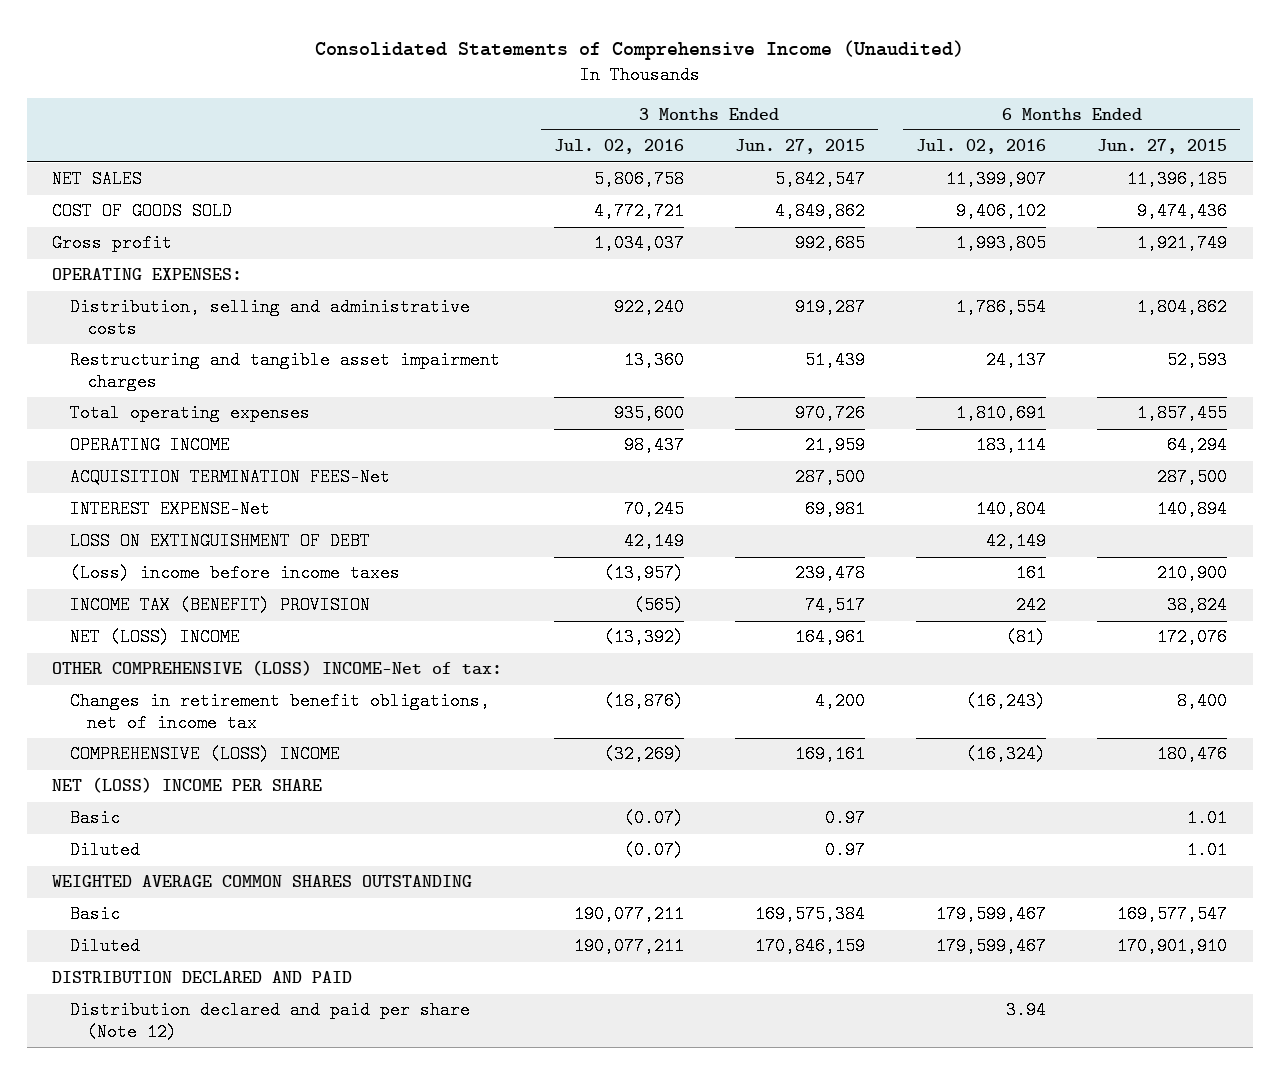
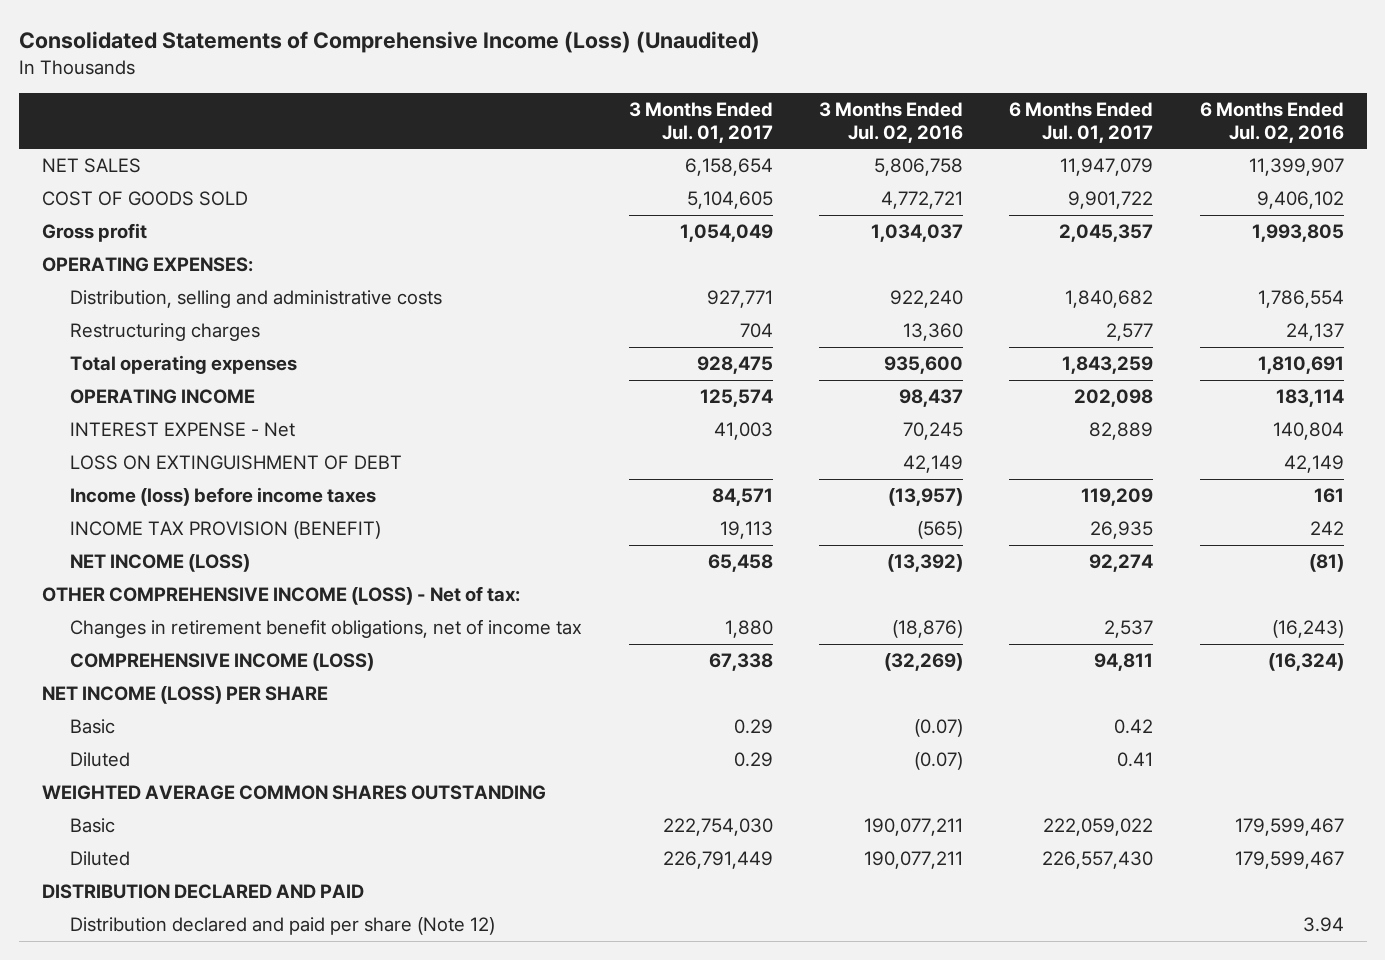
[314,40,964,61] Consolidated Statements of Comprehensive Income (Unaudited) -> [18,31,760,54] Consolidated Statements of Comprehensive Income (Loss) (Unaudited)
[734,139,865,155] Jun. 27, 2015 -> none
[1097,139,1228,155] Jun. 27, 2015 -> none
none -> [628,101,773,143] 3 Months Ended Jul. 01, 2017
none -> [1009,101,1154,143] 6 Months Ended Jul. 01, 2017
[69,351,500,392] Restructuring and tangible asset impairment charges -> [70,323,261,342] Restructuring charges
[69,468,390,487] ACQUISITION TERMINATION FEES-Net -> none
[69,500,270,519] INTEREST EXPENSE-Net -> [70,422,296,438] INTEREST EXPENSE - Net
[69,564,400,583] (Loss) income before income taxes -> [70,487,377,507] Income (loss) before income taxes
[69,596,370,615] INCOME TAX (BENEFIT) PROVISION -> [70,521,382,540] INCOME TAX PROVISION (BENEFIT)
[69,628,240,647] NET (LOSS) INCOME -> [70,554,251,573] NET INCOME (LOSS)
[52,660,503,677] OTHER COMPREHENSIVE (LOSS) INCOME-Net of tax: -> [41,586,520,606] OTHER COMPREHENSIVE INCOME (LOSS) - Net of tax:
[69,745,340,764] COMPREHENSIVE (LOSS) INCOME -> [70,653,375,672] COMPREHENSIVE INCOME (LOSS)
[52,777,323,794] NET (LOSS) INCOME PER SHARE -> [41,686,328,705] NET INCOME (LOSS) PER SHARE

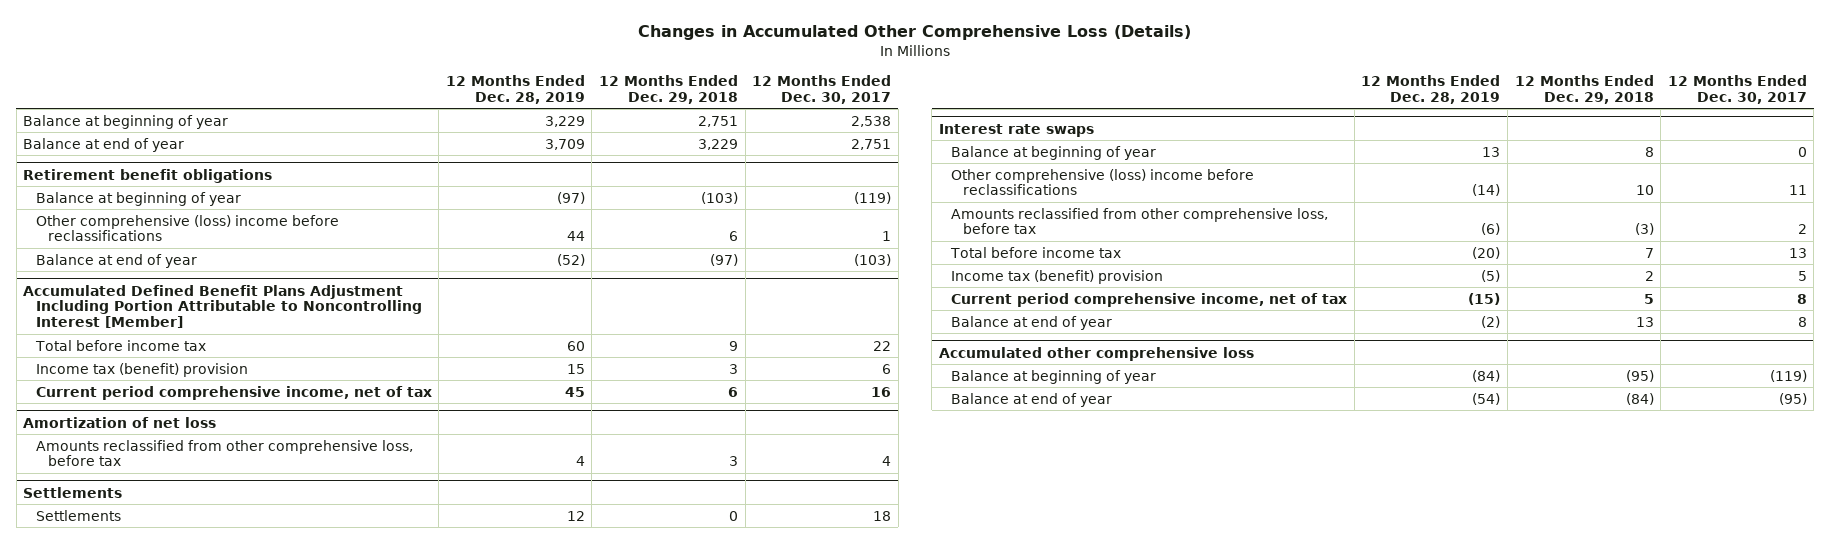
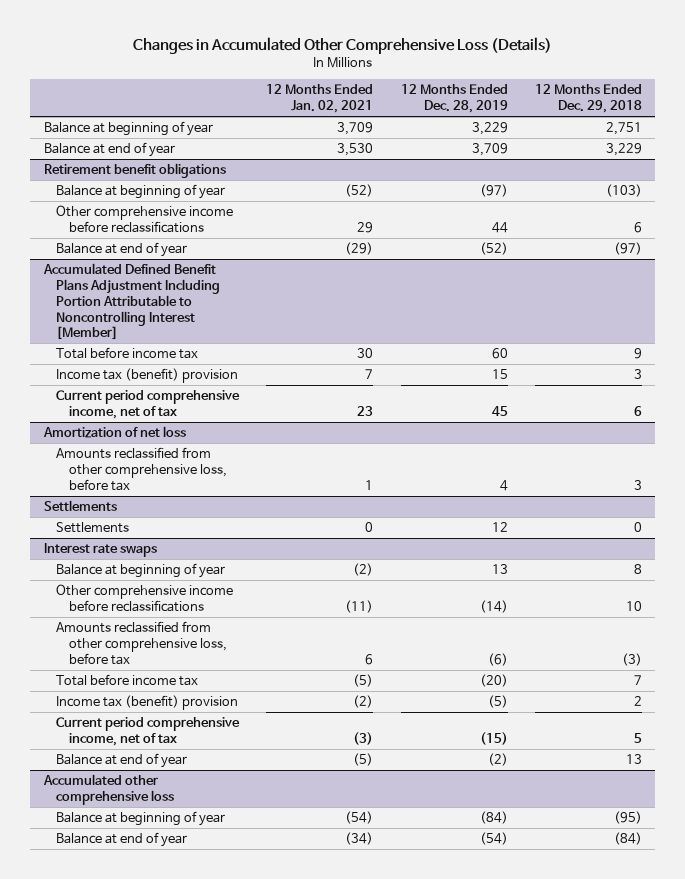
[752,74,892,104] 12 Months Ended Dec. 30, 2017 -> none
none -> [266,84,374,114] 12 Months Ended Jan. 02, 2021
[35,214,339,242] Other comprehensive (loss) income before reclassifications -> [56,205,234,234] Other comprehensive income before reclassifications
[951,168,1255,196] Other comprehensive (loss) income before reclassifications -> [56,584,234,613] Other comprehensive income before reclassifications

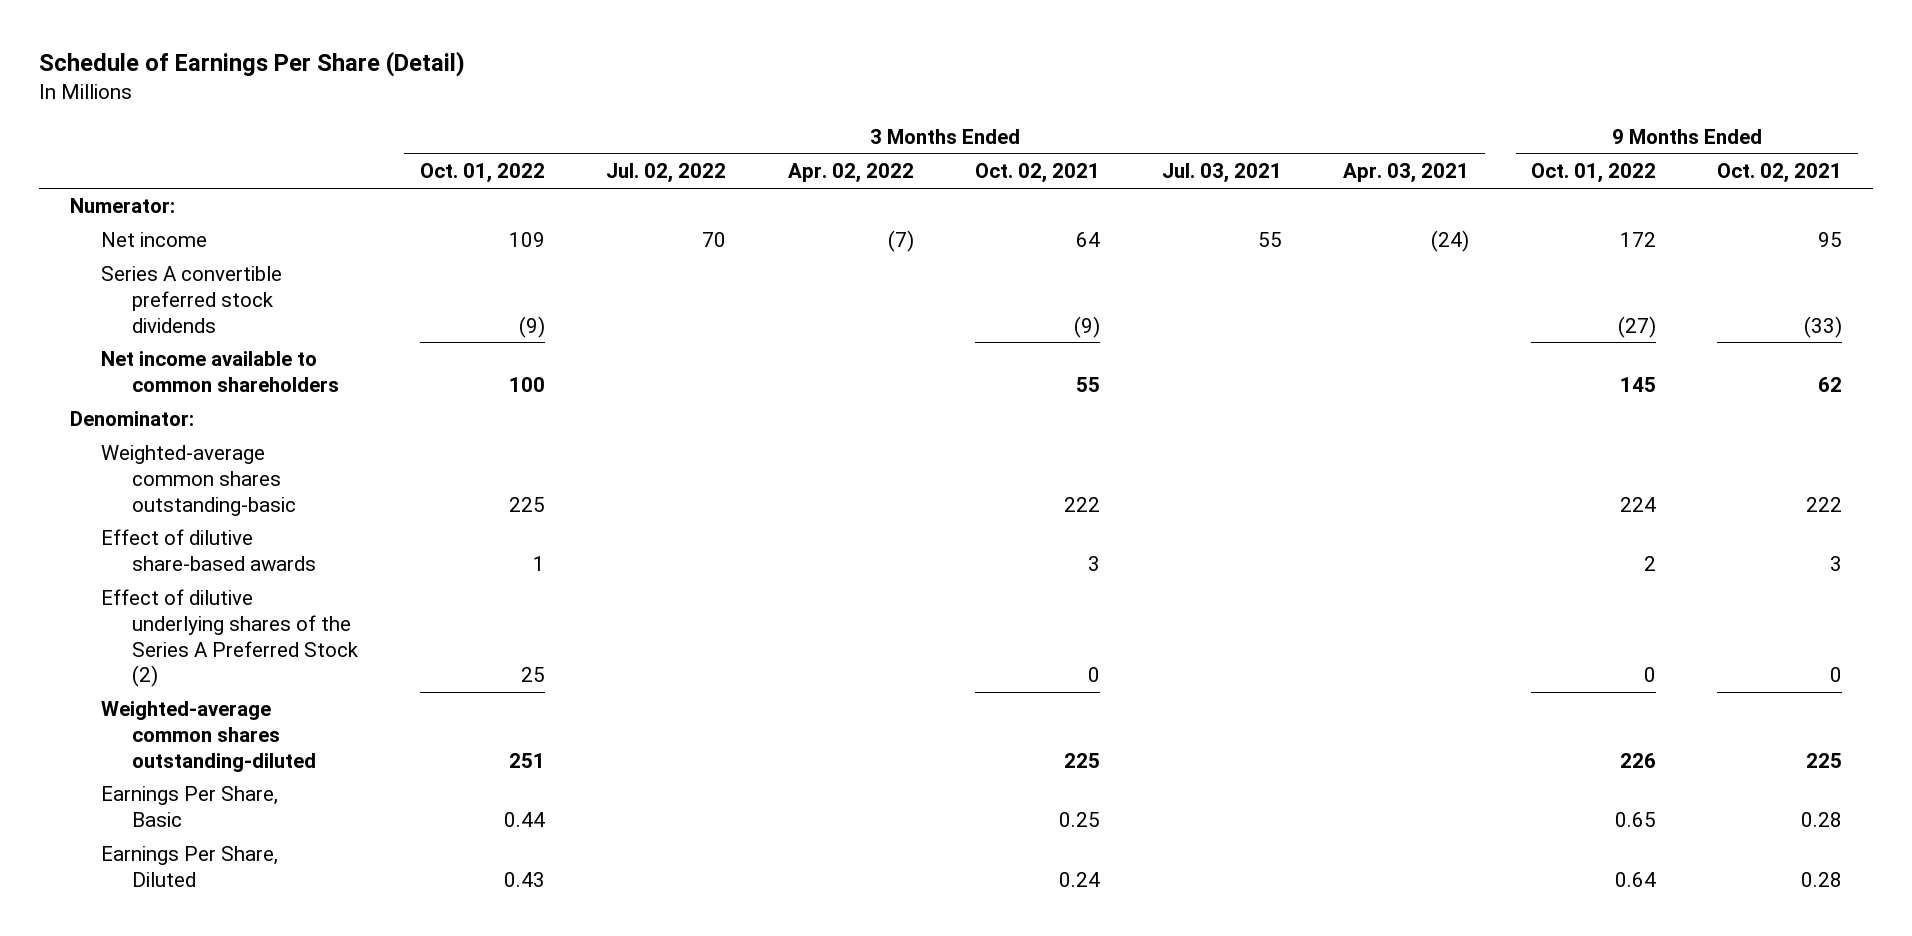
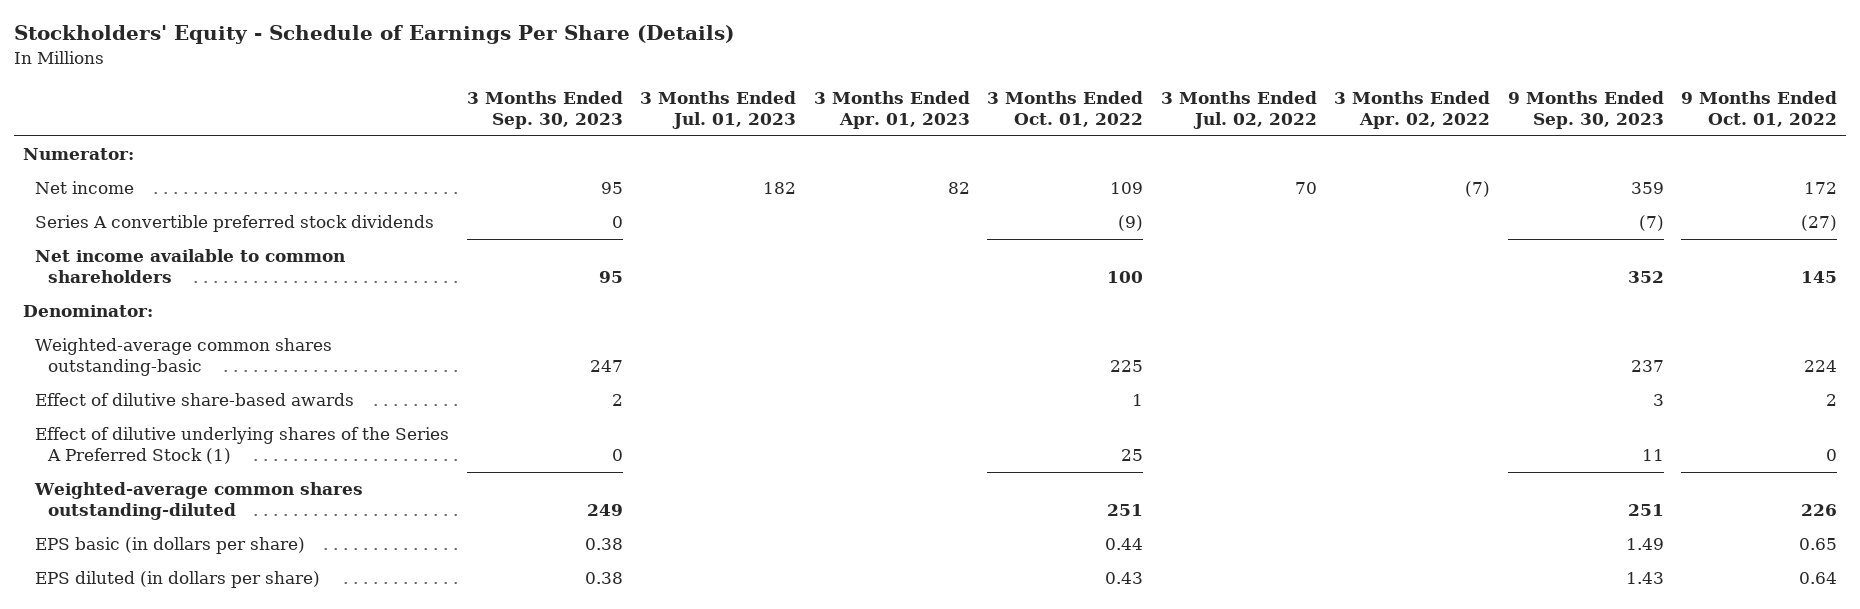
[39,51,466,78] Schedule of Earnings Per Share (Detail) -> [13,25,734,45] Stockholders' Equity - Schedule of Earnings Per Share (Details)
[975,163,1101,184] Oct. 02, 2021 -> none
[1161,163,1282,184] Jul. 03, 2021 -> none
[1343,163,1470,184] Apr. 03, 2021 -> none
[1717,163,1843,184] Oct. 02, 2021 -> none
none -> [466,91,623,129] 3 Months Ended Sep. 30, 2023
none -> [640,91,797,129] 3 Months Ended Jul. 01, 2023
none -> [813,91,970,129] 3 Months Ended Apr. 01, 2023
none -> [1507,91,1664,129] 9 Months Ended Sep. 30, 2023
[101,589,359,688] Effect of dilutive underlying shares of the Series A Preferred Stock (2) -> [35,427,450,465] Effect of dilutive underlying shares of the Series A Preferred Stock (1)
[101,786,279,827] Earnings Per Share, Basic -> [35,537,306,555] EPS basic (in dollars per share)
[101,846,279,887] Earnings Per Share, Diluted -> [35,571,321,589] EPS diluted (in dollars per share)

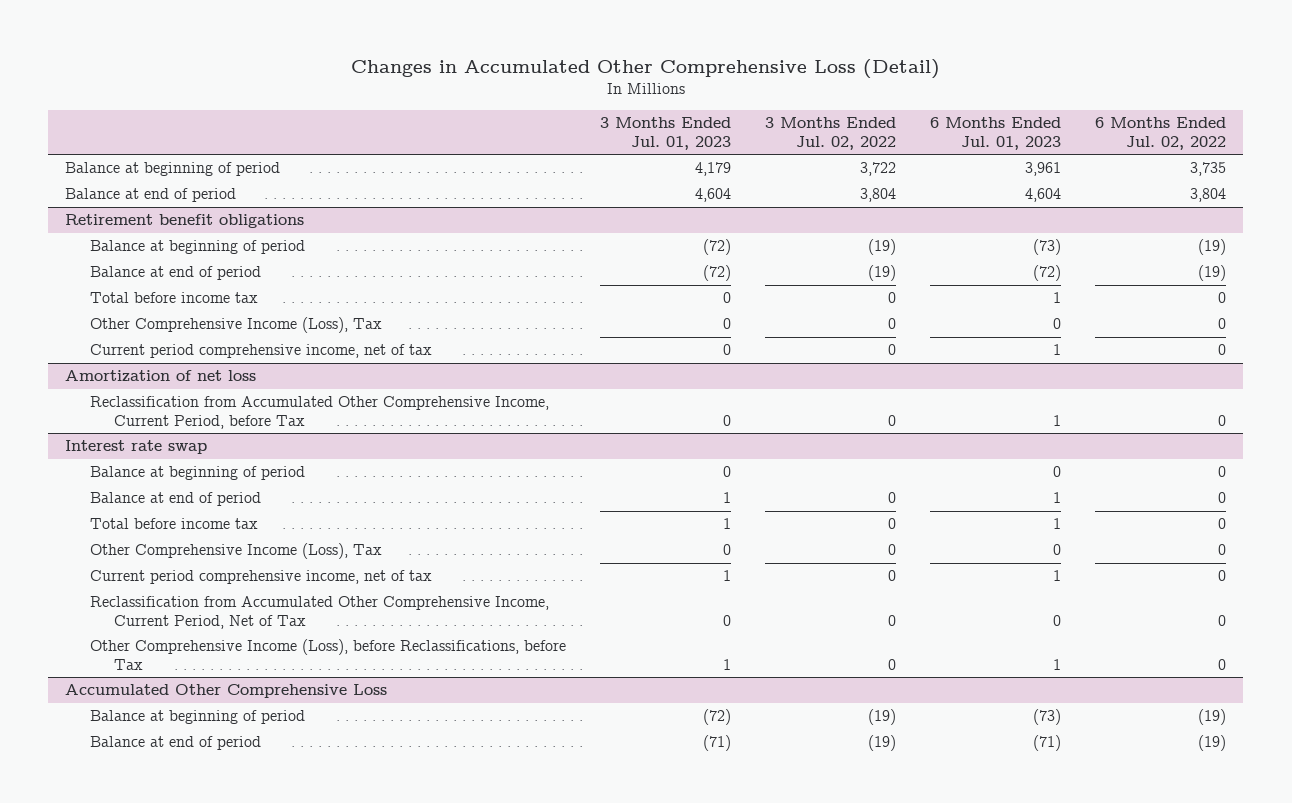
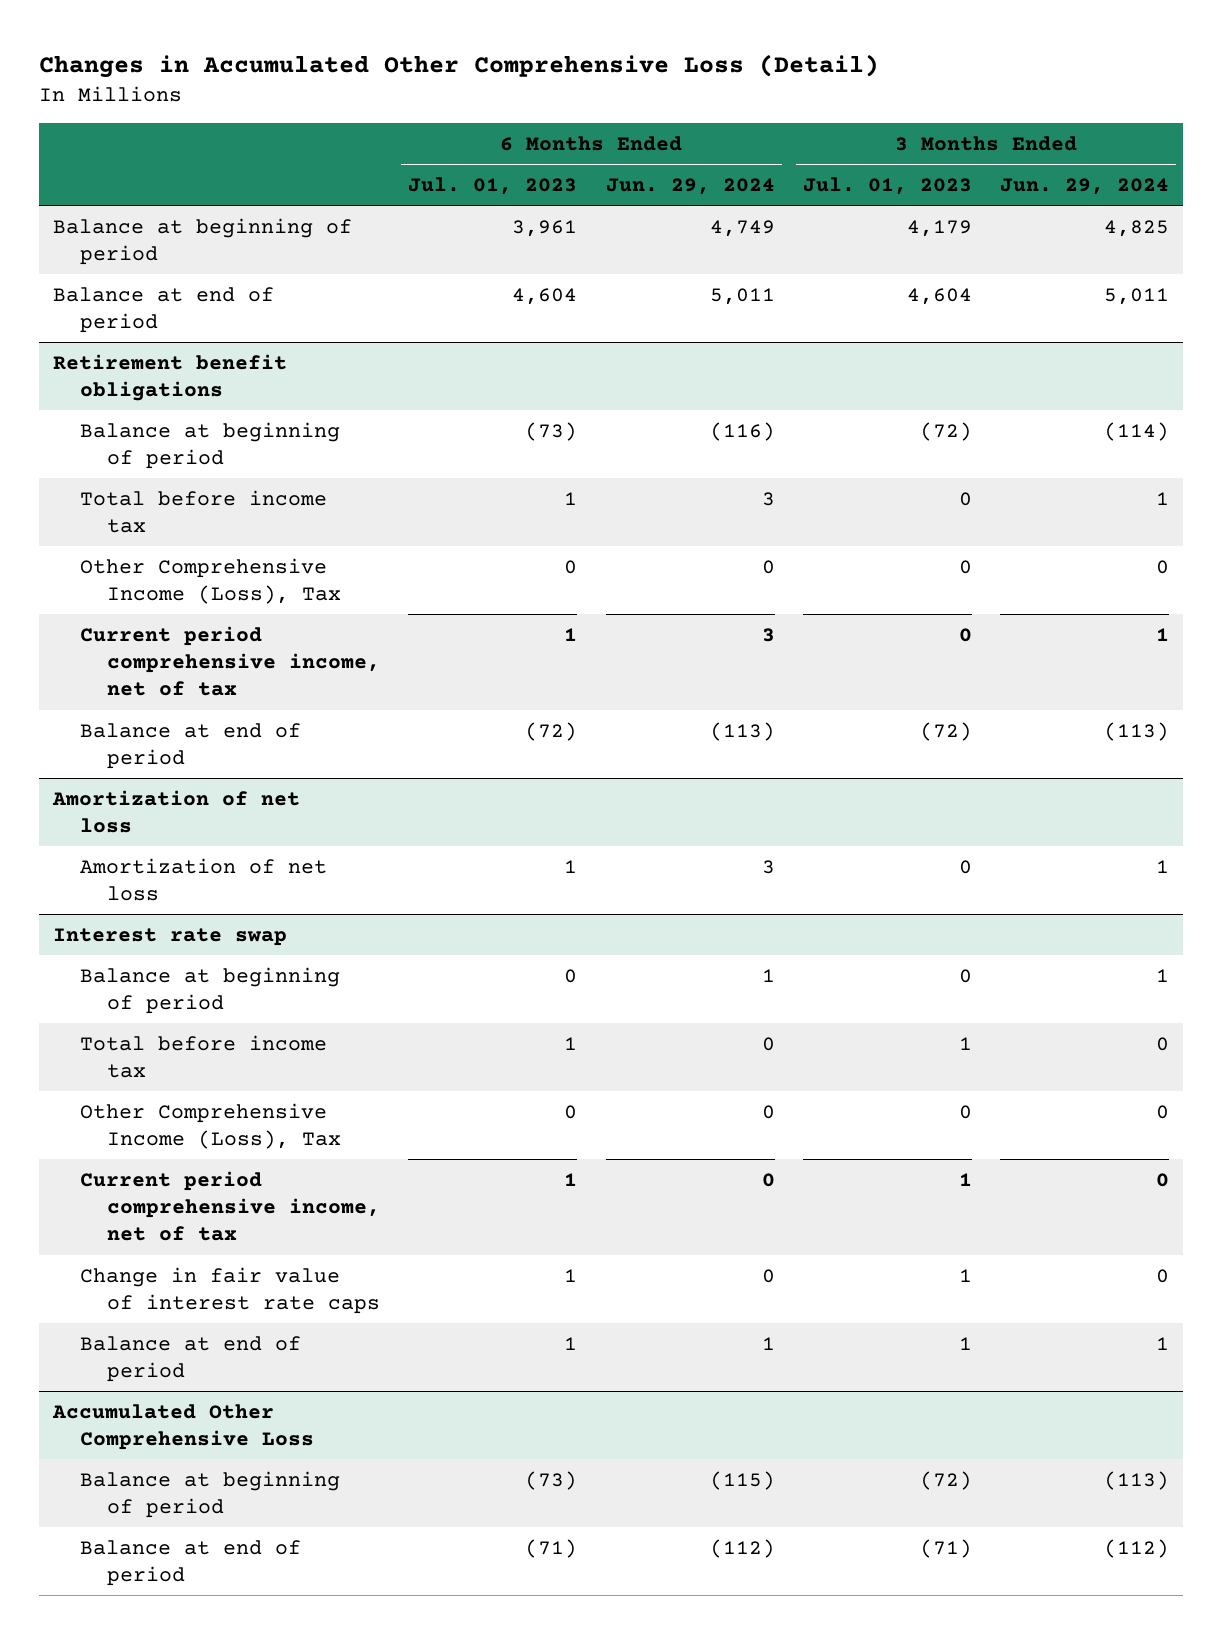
[765,117,897,150] 3 Months Ended Jul. 02, 2022 -> none
[1095,117,1227,150] 6 Months Ended Jul. 02, 2022 -> none
none -> [605,177,775,195] Jun. 29, 2024
none -> [1000,177,1170,195] Jun. 29, 2024
[89,266,261,281] Balance at end of period -> [79,722,301,770] Balance at end of period
[89,396,549,429] Reclassification from Accumulated Other Comprehensive Income, Current Period, before Tax -> [79,857,327,902] Amortization of net loss
[89,596,549,629] Reclassification from Accumulated Other Comprehensive Income, Current Period, Net of Tax -> none
[89,639,566,670] Other Comprehensive Income (Loss), before Reclassifications, before Tax -> [79,1266,381,1315] Change in fair value of interest rate caps
[89,492,261,507] Balance at end of period -> [79,1335,301,1383] Balance at end of period

